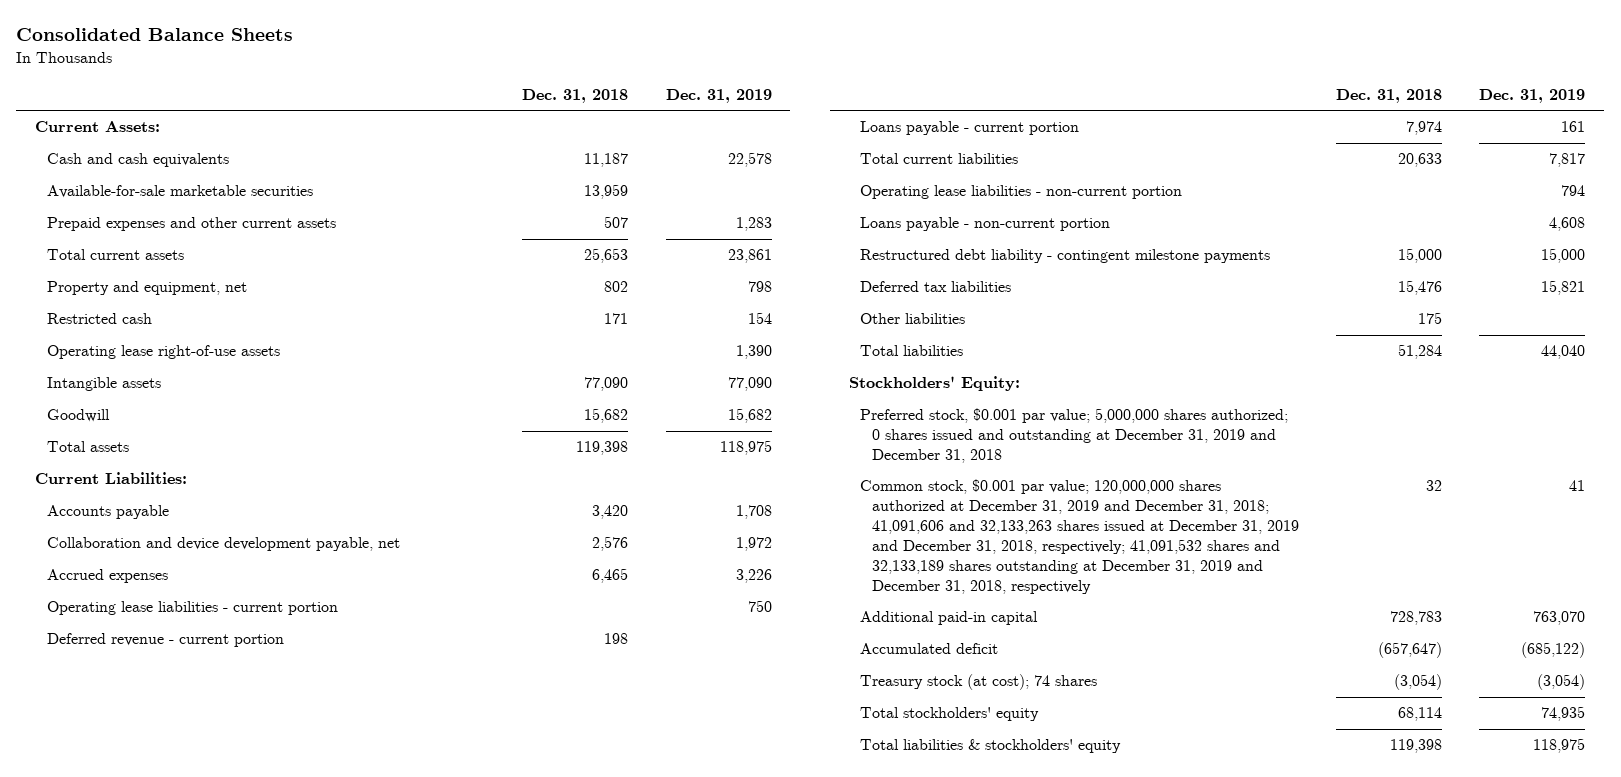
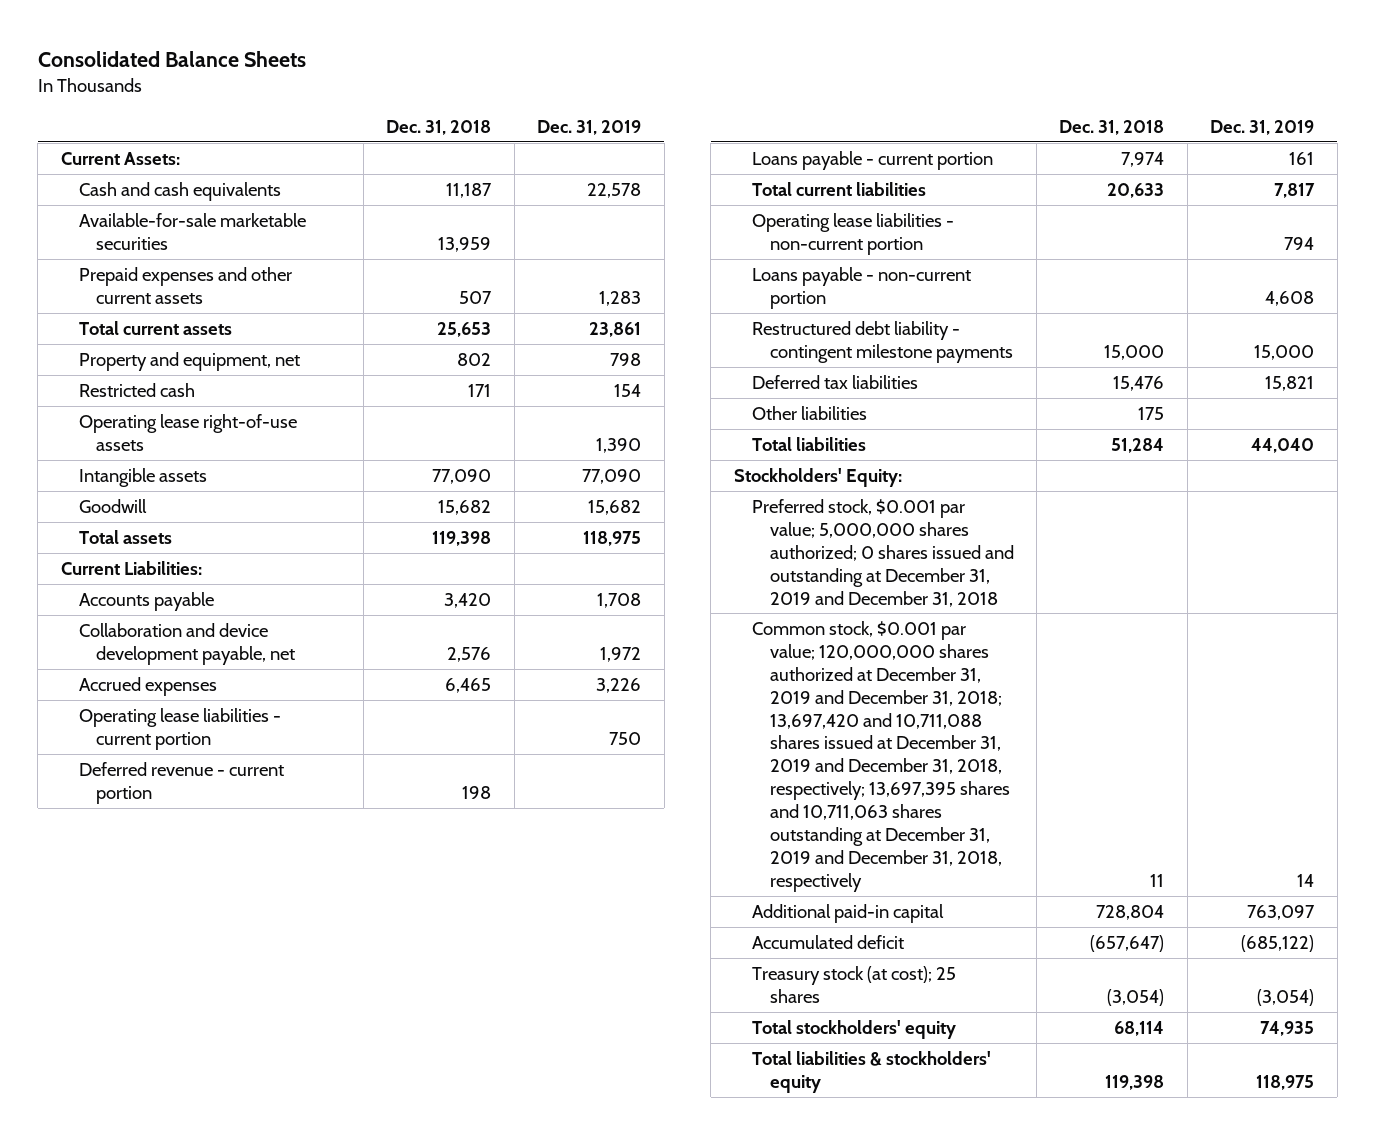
[860,479,1299,594] Common stock, $0.001 par value; 120,000,000 shares authorized at December 31, 2019 and December 31, 2018; 41,091,606 and 32,133,263 shares issued at December 31, 2019 and December 31, 2018, respectively; 41,091,532 shares and 32,133,189 shares outstanding at December 31, 2019 and December 31, 2018, respectively -> [751,620,1010,893] Common stock, $0.001 par value; 120,000,000 shares authorized at December 31, 2019 and December 31, 2018; 13,697,420 and 10,711,088 shares issued at December 31, 2019 and December 31, 2018, respectively; 13,697,395 shares and 10,711,063 shares outstanding at December 31, 2019 and December 31, 2018, respectively
[1426,480,1443,492] 32 -> [1150,874,1165,888] 11
[1569,480,1586,492] 41 -> [1297,874,1315,888] 14
[1390,611,1443,626] 728,783 -> [1096,904,1165,920] 728,804
[1533,611,1586,626] 763,070 -> [1247,904,1316,920] 763,097
[860,674,1098,691] Treasury stock (at cost); 74 shares -> [751,965,956,1003] Treasury stock (at cost); 25 shares

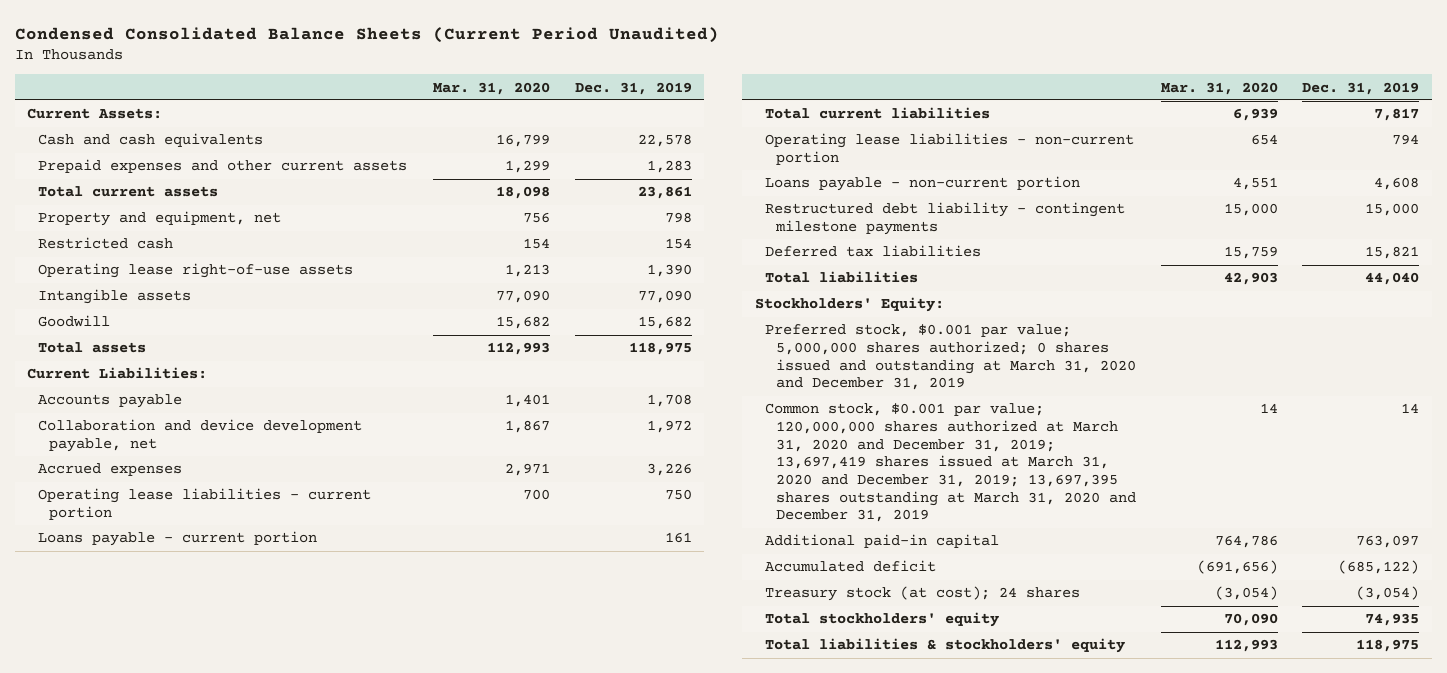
[37,50,306,67] Consolidated Balance Sheets -> [14,26,719,43] Condensed Consolidated Balance Sheets (Current Period Unaudited)
[386,119,492,135] Dec. 31, 2018 -> none
none -> [433,81,551,95] Mar. 31, 2020
[78,212,306,250] Available-for-sale marketable securities -> none
[78,761,284,804] Deferred revenue - current portion -> none
[751,405,867,420] Other liabilities -> none
[751,498,1014,607] Preferred stock, $0.001 par value; 5,000,000 shares authorized; 0 shares issued and outstanding at December 31, 2019 and December 31, 2018 -> [765,324,1137,391] Preferred stock, $0.001 par value; 5,000,000 shares authorized; 0 shares issued and outstanding at March 31, 2020 and December 31, 2019
[751,620,1010,893] Common stock, $0.001 par value; 120,000,000 shares authorized at December 31, 2019 and December 31, 2018; 13,697,420 and 10,711,088 shares issued at December 31, 2019 and December 31, 2018, respectively; 13,697,395 shares and 10,711,063 shares outstanding at December 31, 2019 and December 31, 2018, respectively -> [765,403,1137,523] Common stock, $0.001 par value; 120,000,000 shares authorized at March 31, 2020 and December 31, 2019; 13,697,419 shares issued at March 31, 2020 and December 31, 2019; 13,697,395 shares outstanding at March 31, 2020 and December 31, 2019
[751,965,956,1003] Treasury stock (at cost); 25 shares -> [765,586,1081,602] Treasury stock (at cost); 24 shares

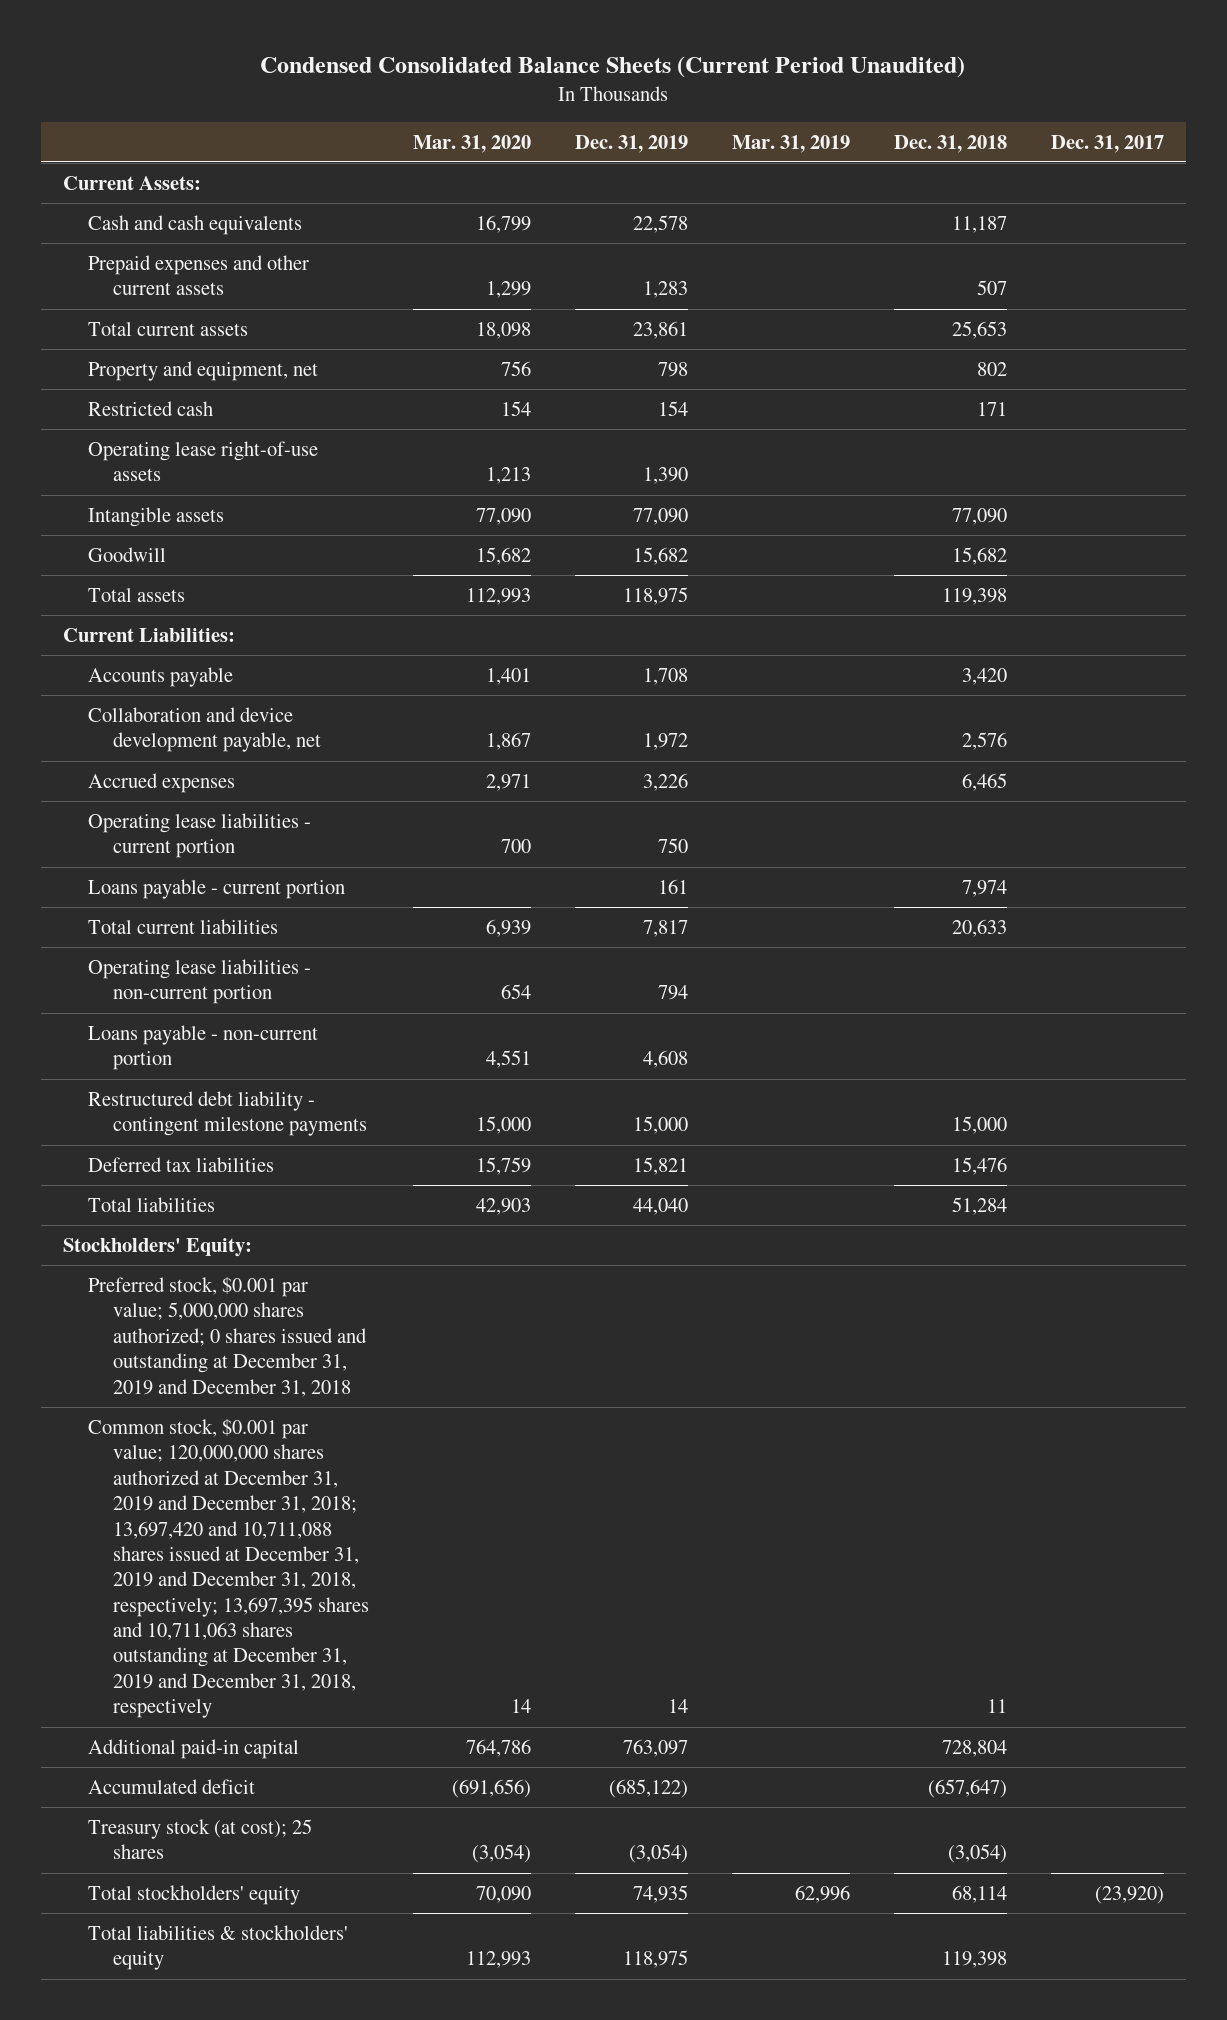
none -> [731,134,850,153] Mar. 31, 2019
none -> [893,134,1007,153] Dec. 31, 2018
none -> [1050,134,1164,153] Dec. 31, 2017
[765,324,1137,391] Preferred stock, $0.001 par value; 5,000,000 shares authorized; 0 shares issued and outstanding at March 31, 2020 and December 31, 2019 -> [87,1277,368,1397] Preferred stock, $0.001 par value; 5,000,000 shares authorized; 0 shares issued and outstanding at December 31, 2019 and December 31, 2018
[765,403,1137,523] Common stock, $0.001 par value; 120,000,000 shares authorized at March 31, 2020 and December 31, 2019; 13,697,419 shares issued at March 31, 2020 and December 31, 2019; 13,697,395 shares outstanding at March 31, 2020 and December 31, 2019 -> [87,1419,370,1719] Common stock, $0.001 par value; 120,000,000 shares authorized at December 31, 2019 and December 31, 2018; 13,697,420 and 10,711,088 shares issued at December 31, 2019 and December 31, 2018, respectively; 13,697,395 shares and 10,711,063 shares outstanding at December 31, 2019 and December 31, 2018, respectively
[765,586,1081,602] Treasury stock (at cost); 24 shares -> [87,1819,312,1860] Treasury stock (at cost); 25 shares

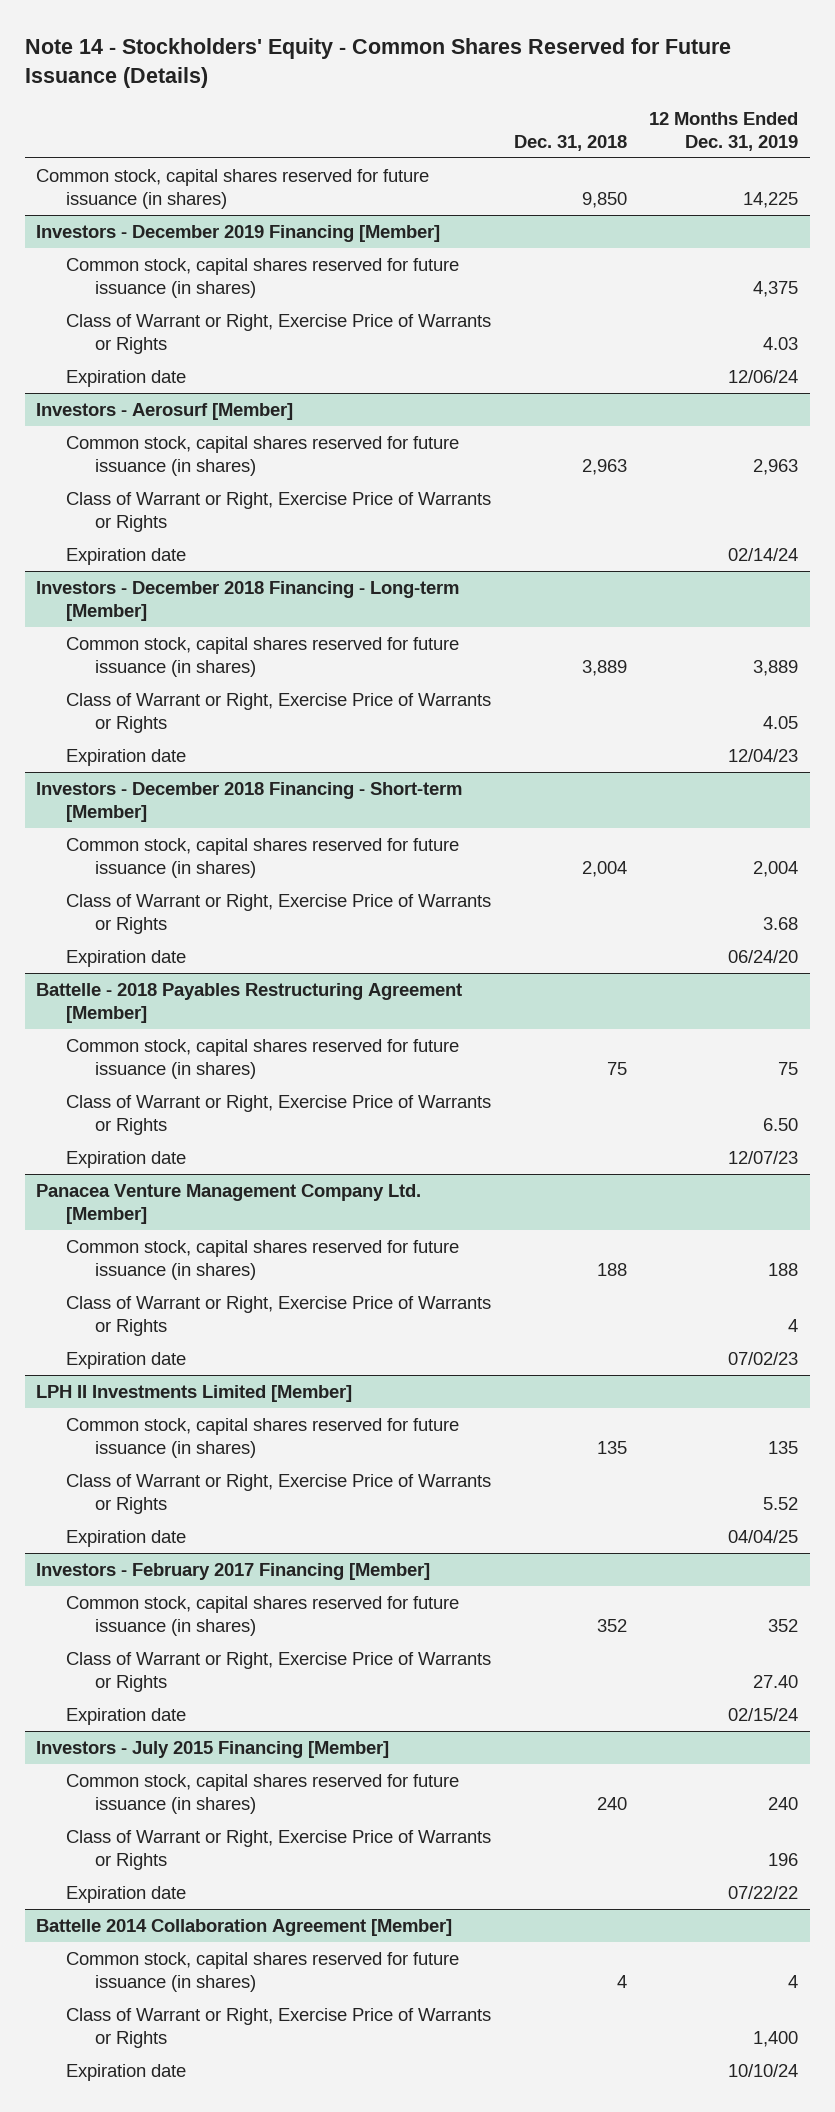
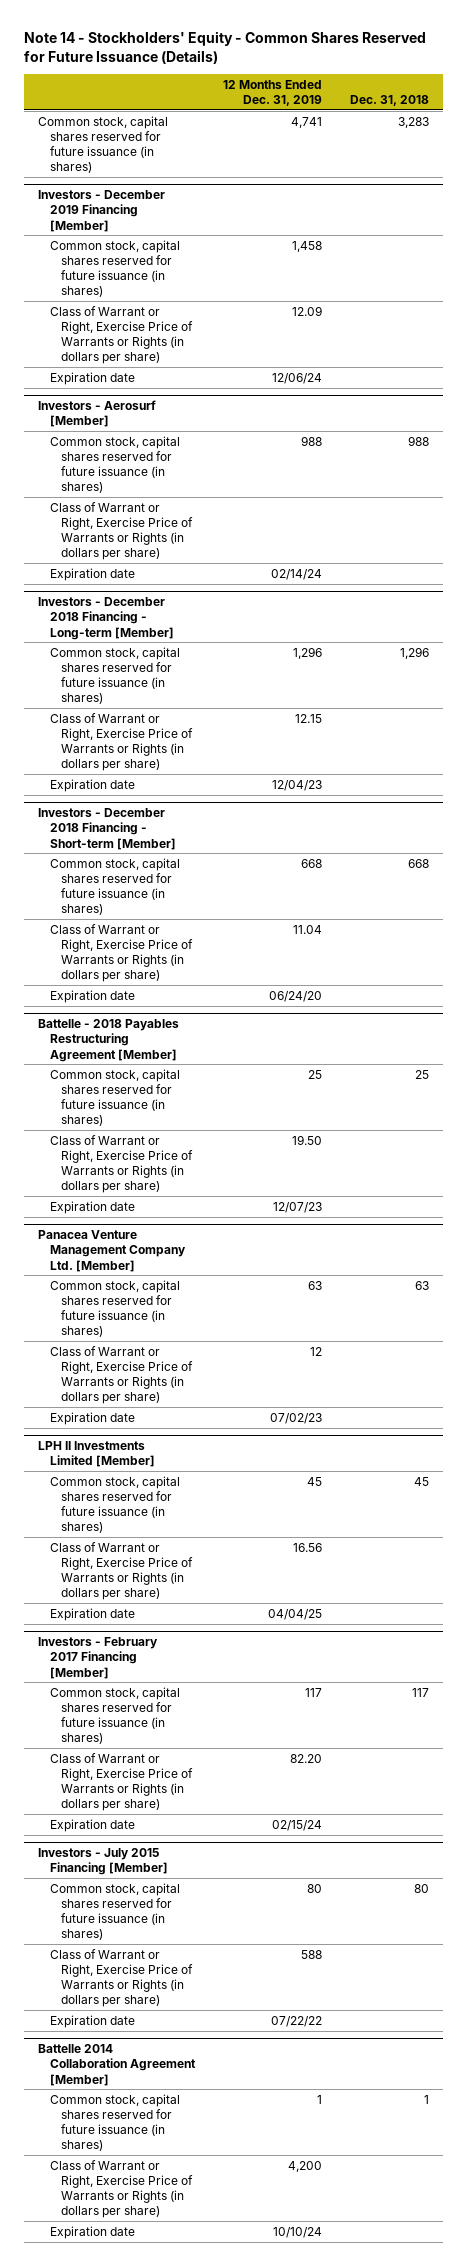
[581,192,627,209] 9,850 -> [397,116,429,128] 3,283
[743,192,799,209] 14,225 -> [290,116,322,128] 4,741
[753,281,799,298] 4,375 -> [291,240,322,252] 1,458
[65,314,491,355] Class of Warrant or Right, Exercise Price of Warrants or Rights -> [49,305,194,365] Class of Warrant or Right, Exercise Price of Warrants or Rights (in dollars per share)
[763,337,799,351] 4.03 -> [291,305,322,316] 12.09
[581,459,627,476] 2,963 -> [407,435,429,446] 988
[753,459,799,476] 2,963 -> [300,435,322,446] 988
[65,492,491,533] Class of Warrant or Right, Exercise Price of Warrants or Rights -> [49,501,194,561] Class of Warrant or Right, Exercise Price of Warrants or Rights (in dollars per share)
[581,660,627,677] 3,889 -> [399,646,429,659] 1,296
[753,660,799,677] 3,889 -> [292,646,322,659] 1,296
[65,693,491,734] Class of Warrant or Right, Exercise Price of Warrants or Rights -> [49,712,194,772] Class of Warrant or Right, Exercise Price of Warrants or Rights (in dollars per share)
[763,716,799,730] 4.05 -> [294,713,322,723] 12.15
[581,861,627,878] 2,004 -> [407,858,429,868] 668
[753,861,799,878] 2,004 -> [300,858,322,868] 668
[65,894,491,935] Class of Warrant or Right, Exercise Price of Warrants or Rights -> [49,923,194,983] Class of Warrant or Right, Exercise Price of Warrants or Rights (in dollars per share)
[763,917,799,931] 3.68 -> [292,924,322,934] 11.04
[606,1062,627,1076] 75 -> [414,1069,429,1079] 25
[778,1062,799,1076] 75 -> [307,1069,322,1079] 25
[65,1095,491,1136] Class of Warrant or Right, Exercise Price of Warrants or Rights -> [49,1134,194,1194] Class of Warrant or Right, Exercise Price of Warrants or Rights (in dollars per share)
[763,1118,799,1132] 6.50 -> [291,1134,322,1145] 19.50
[596,1263,627,1277] 188 -> [414,1280,429,1290] 63
[768,1263,799,1277] 188 -> [307,1280,322,1290] 63
[65,1296,491,1337] Class of Warrant or Right, Exercise Price of Warrants or Rights -> [49,1345,194,1405] Class of Warrant or Right, Exercise Price of Warrants or Rights (in dollars per share)
[788,1319,799,1333] 4 -> [309,1346,322,1356] 12
[596,1441,627,1455] 135 -> [413,1476,429,1486] 45
[768,1441,799,1455] 135 -> [306,1476,322,1486] 45
[65,1474,491,1515] Class of Warrant or Right, Exercise Price of Warrants or Rights -> [49,1541,194,1601] Class of Warrant or Right, Exercise Price of Warrants or Rights (in dollars per share)
[763,1497,799,1511] 5.52 -> [292,1542,322,1552] 16.56
[596,1619,627,1633] 352 -> [411,1687,429,1697] 117
[768,1619,799,1633] 352 -> [304,1687,322,1697] 117
[65,1652,491,1693] Class of Warrant or Right, Exercise Price of Warrants or Rights -> [49,1752,194,1812] Class of Warrant or Right, Exercise Price of Warrants or Rights (in dollars per share)
[753,1675,799,1689] 27.40 -> [289,1753,322,1763] 82.20
[596,1797,627,1811] 240 -> [413,1883,429,1893] 80
[768,1797,799,1811] 240 -> [306,1883,322,1893] 80
[65,1830,491,1871] Class of Warrant or Right, Exercise Price of Warrants or Rights -> [49,1948,194,2008] Class of Warrant or Right, Exercise Price of Warrants or Rights (in dollars per share)
[768,1853,799,1867] 196 -> [300,1949,322,1959] 588
[616,1975,627,1989] 4 -> [423,2094,429,2104] 1
[788,1975,799,1989] 4 -> [316,2094,322,2104] 1
[65,2008,491,2049] Class of Warrant or Right, Exercise Price of Warrants or Rights -> [49,2159,194,2219] Class of Warrant or Right, Exercise Price of Warrants or Rights (in dollars per share)
[753,2031,799,2048] 1,400 -> [287,2160,322,2172] 4,200

